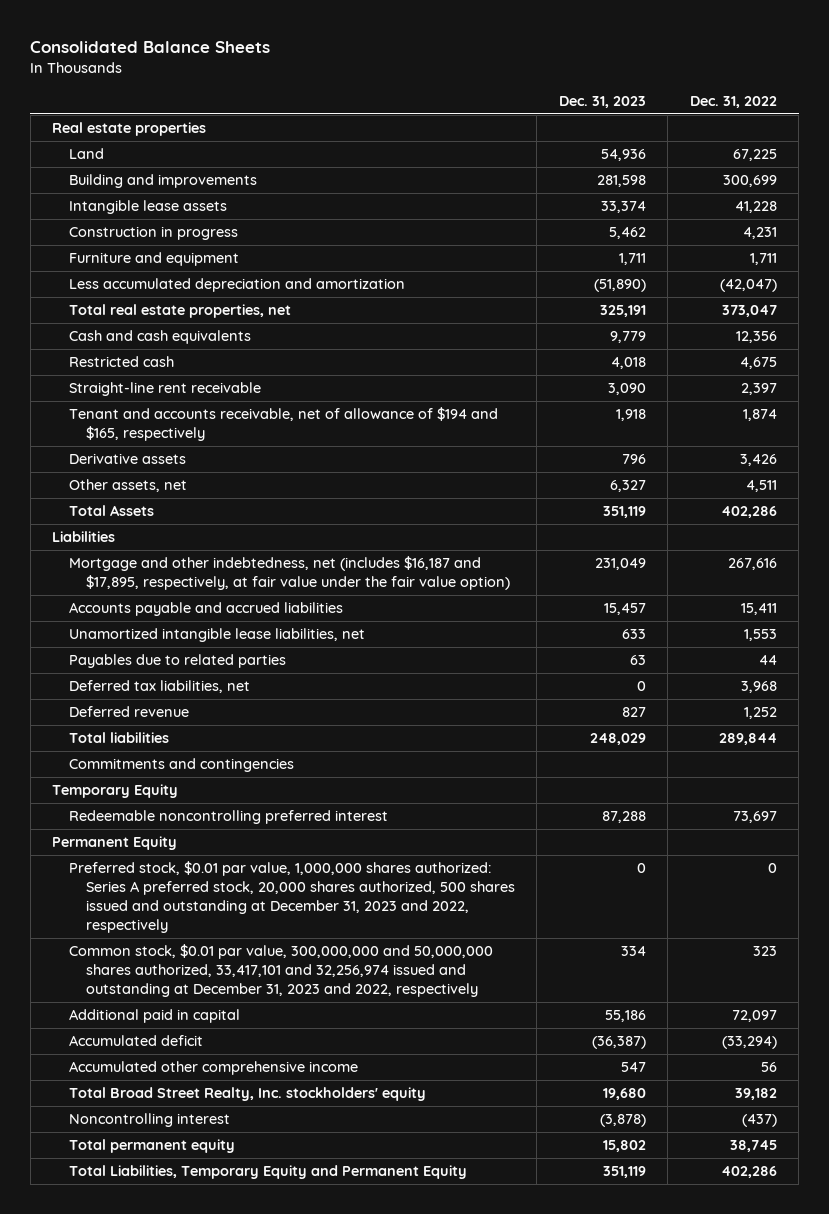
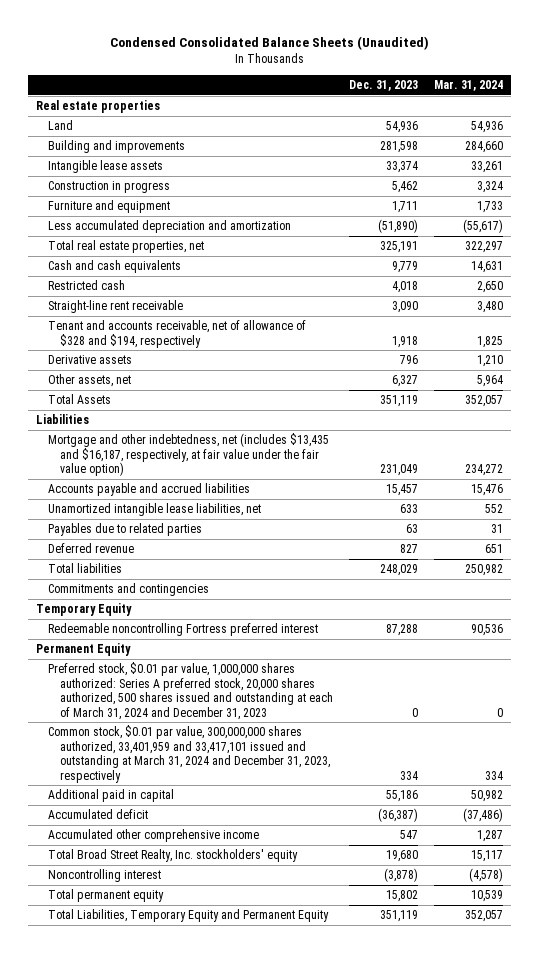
[30,40,271,53] Consolidated Balance Sheets -> [109,35,429,50] Condensed Consolidated Balance Sheets (Unaudited)
[689,95,777,108] Dec. 31, 2022 -> none
none -> [433,80,503,92] Mar. 31, 2024
[69,407,499,442] Tenant and accounts receivable, net of allowance of $194 and $165, respectively -> [48,320,307,348] Tenant and accounts receivable, net of allowance of $328 and $194, respectively
[69,556,510,591] Mortgage and other indebtedness, net (includes $16,187 and $17,895, respectively, at fair value under the fair value option) -> [48,433,330,477] Mortgage and other indebtedness, net (includes $13,435 and $16,187, respectively, at fair value under the fair value option)
[69,680,251,694] Deferred tax liabilities, net -> none
[69,810,389,825] Redeemable noncontrolling preferred interest -> [48,623,319,637] Redeemable noncontrolling Fortress preferred interest
[69,861,515,934] Preferred stock, $0.01 par value, 1,000,000 shares authorized: Series A preferred stock, 20,000 shares authorized, 500 shares issued and outstanding at December 31, 2023 and 2022, respectively -> [48,662,333,720] Preferred stock, $0.01 par value, 1,000,000 shares authorized: Series A preferred stock, 20,000 shares authorized, 500 shares issued and outstanding at each of March 31, 2024 and December 31, 2023
[69,944,494,998] Common stock, $0.01 par value, 300,000,000 and 50,000,000 shares authorized, 33,417,101 and 32,256,974 issued and outstanding at December 31, 2023 and 2022, respectively -> [48,725,330,783] Common stock, $0.01 par value, 300,000,000 shares authorized, 33,401,959 and 33,417,101 issued and outstanding at March 31, 2024 and December 31, 2023, respectively

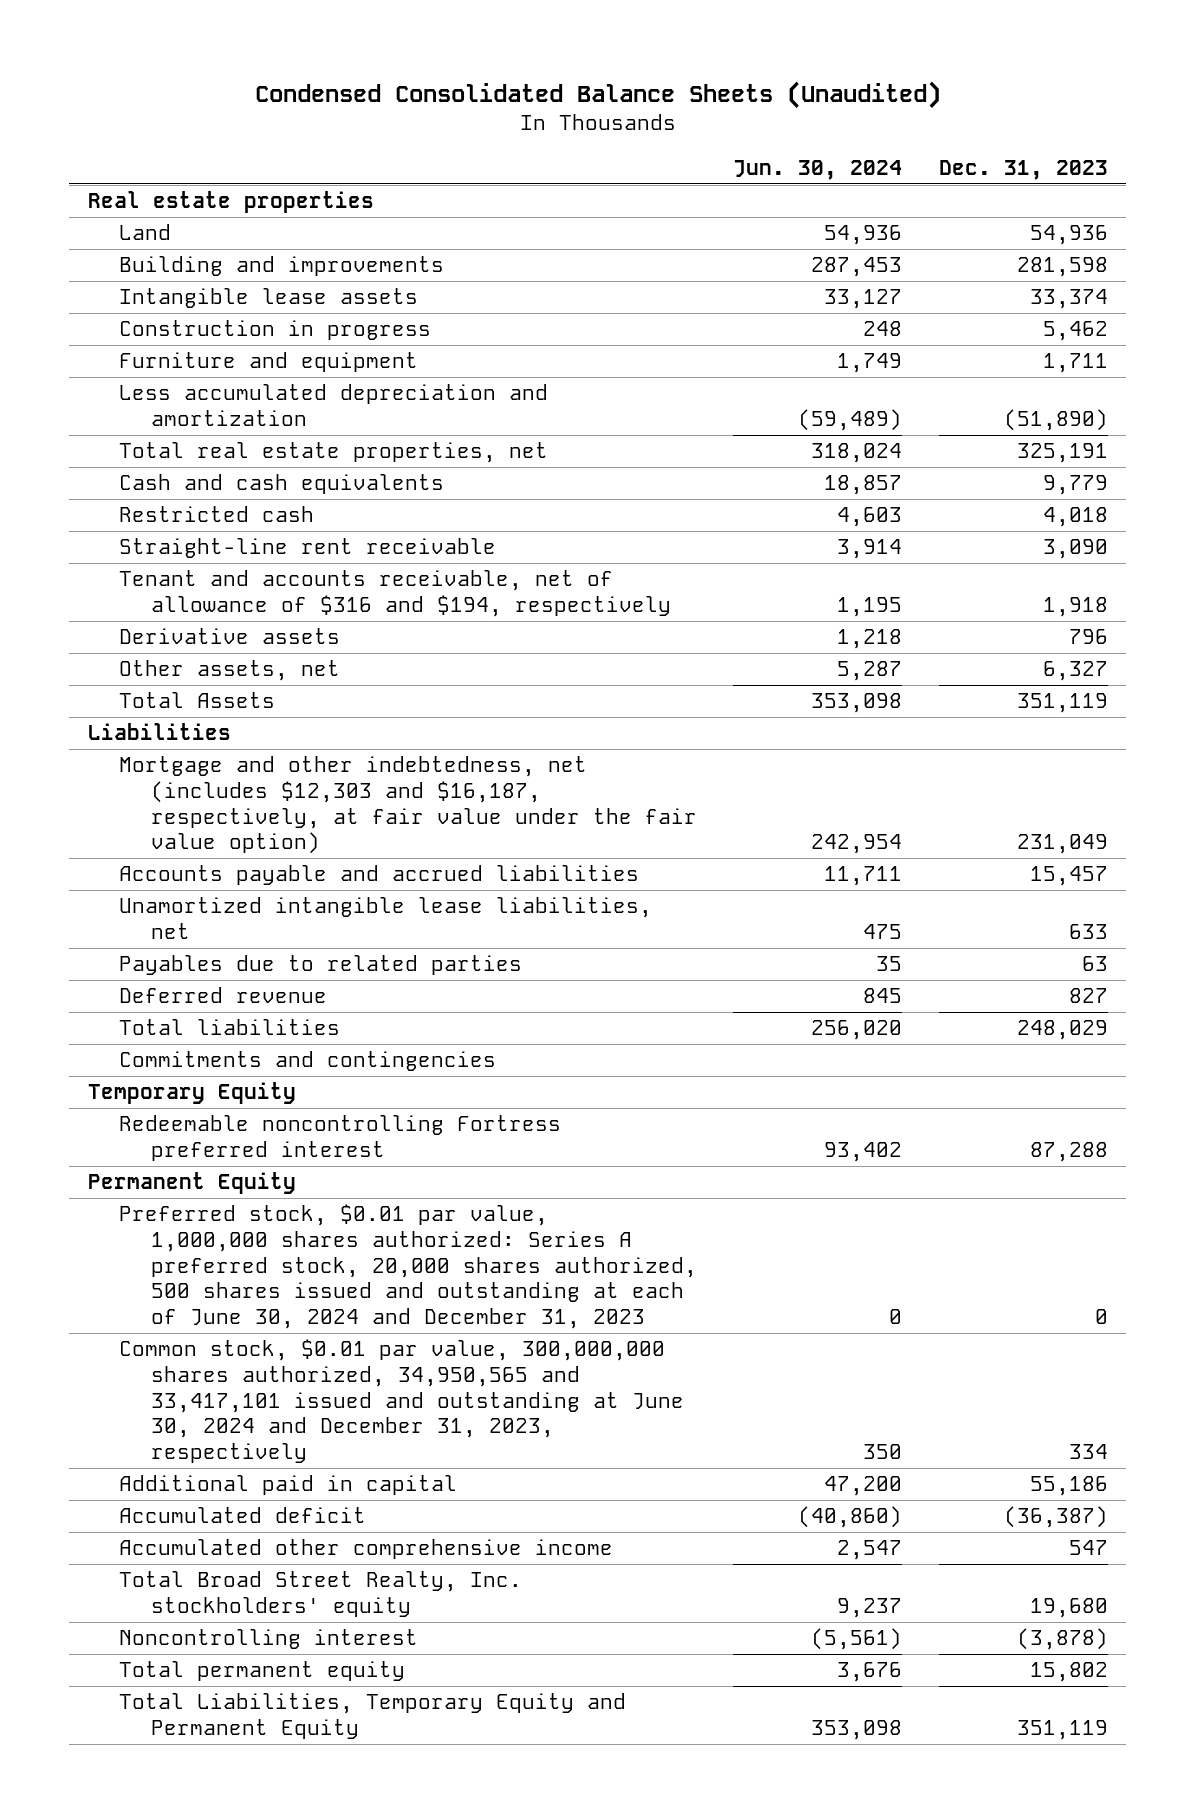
[433,80,503,92] Mar. 31, 2024 -> none
none -> [733,159,903,180] Jun. 30, 2024
[48,320,307,348] Tenant and accounts receivable, net of allowance of $328 and $194, respectively -> [119,570,671,618] Tenant and accounts receivable, net of allowance of $316 and $194, respectively
[48,433,330,477] Mortgage and other indebtedness, net (includes $13,435 and $16,187, respectively, at fair value under the fair value option) -> [119,756,697,855] Mortgage and other indebtedness, net (includes $12,303 and $16,187, respectively, at fair value under the fair value option)
[48,662,333,720] Preferred stock, $0.01 par value, 1,000,000 shares authorized: Series A preferred stock, 20,000 shares authorized, 500 shares issued and outstanding at each of March 31, 2024 and December 31, 2023 -> [119,1204,697,1329] Preferred stock, $0.01 par value, 1,000,000 shares authorized: Series A preferred stock, 20,000 shares authorized, 500 shares issued and outstanding at each of June 30, 2024 and December 31, 2023
[48,725,330,783] Common stock, $0.01 par value, 300,000,000 shares authorized, 33,401,959 and 33,417,101 issued and outstanding at March 31, 2024 and December 31, 2023, respectively -> [119,1339,684,1463] Common stock, $0.01 par value, 300,000,000 shares authorized, 34,950,565 and 33,417,101 issued and outstanding at June 30, 2024 and December 31, 2023, respectively

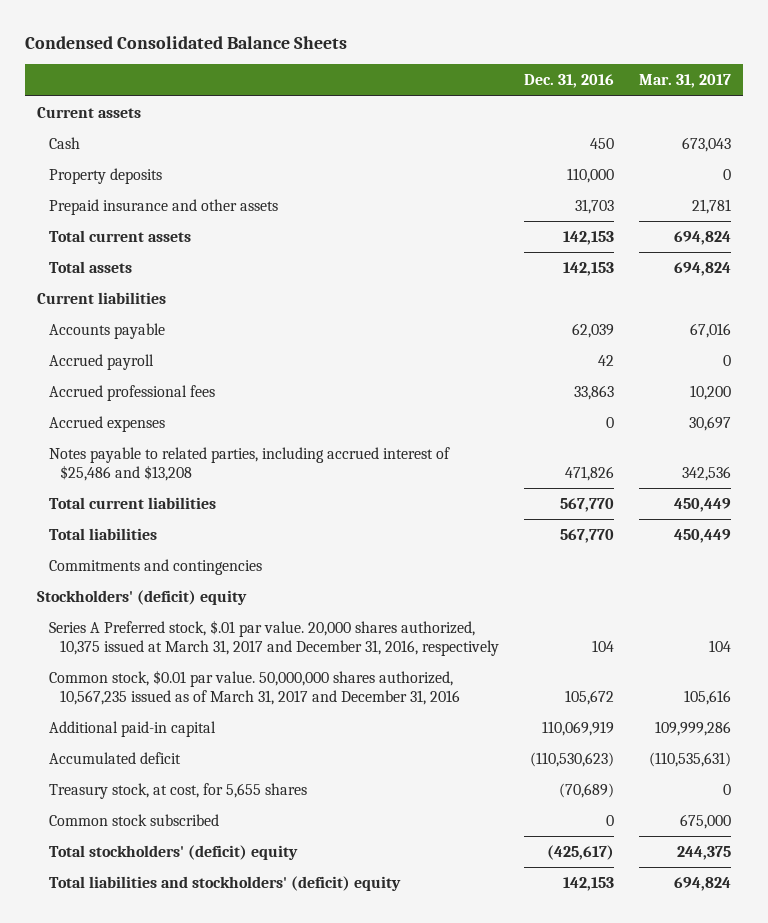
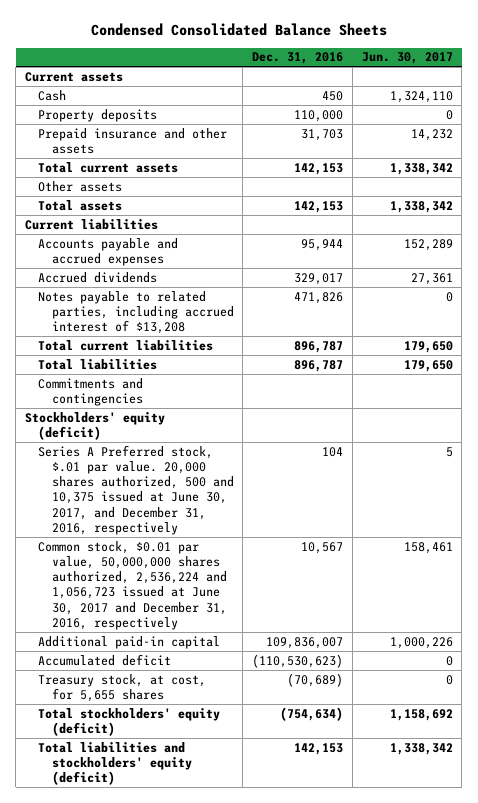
[638,74,731,89] Mar. 31, 2017 -> none
none -> [361,52,453,65] Jun. 30, 2017
none -> [38,180,123,192] Other assets
[48,322,165,339] Accounts payable -> none
[48,353,154,370] Accrued payroll -> none
[48,384,215,401] Accrued professional fees -> none
[48,415,165,432] Accrued expenses -> none
none -> [38,237,179,266] Accounts payable and accrued expenses
none -> [38,271,158,283] Accrued dividends
[48,446,450,481] Notes payable to related parties, including accrued interest of $25,486 and $13,208 -> [38,290,234,335] Notes payable to related parties, including accrued interest of $13,208
[559,497,614,512] 567,770 -> [294,340,344,353] 896,787
[559,528,614,543] 567,770 -> [294,359,344,372] 896,787
[37,589,248,605] Stockholders' (deficit) equity -> [24,411,165,440] Stockholders' equity (deficit)
[48,619,500,656] Series A Preferred stock, $.01 par value. 20,000 shares authorized, 10,375 issued at March 31, 2017 and December 31, 2016, respectively -> [38,444,234,535] Series A Preferred stock, $.01 par value. 20,000 shares authorized, 500 and 10,375 issued at June 30, 2017, and December 31, 2016, respectively
[48,669,461,705] Common stock, $0.01 par value. 50,000,000 shares authorized, 10,567,235 issued as of March 31, 2017 and December 31, 2016 -> [38,540,227,630] Common stock, $0.01 par value, 50,000,000 shares authorized, 2,536,224 and 1,056,723 issued at June 30, 2017 and December 31, 2016, respectively
[564,689,614,705] 105,672 -> [301,541,344,554] 10,567
[541,720,614,736] 110,069,919 -> [266,636,344,649] 109,836,007
[48,813,219,826] Common stock subscribed -> none
[48,844,298,860] Total stockholders' (deficit) equity -> [38,707,221,736] Total stockholders' equity (deficit)
[546,844,614,860] (425,617) -> [280,706,344,721] (754,634)
[48,875,401,891] Total liabilities and stockholders' (deficit) equity -> [38,741,192,786] Total liabilities and stockholders' equity (deficit)

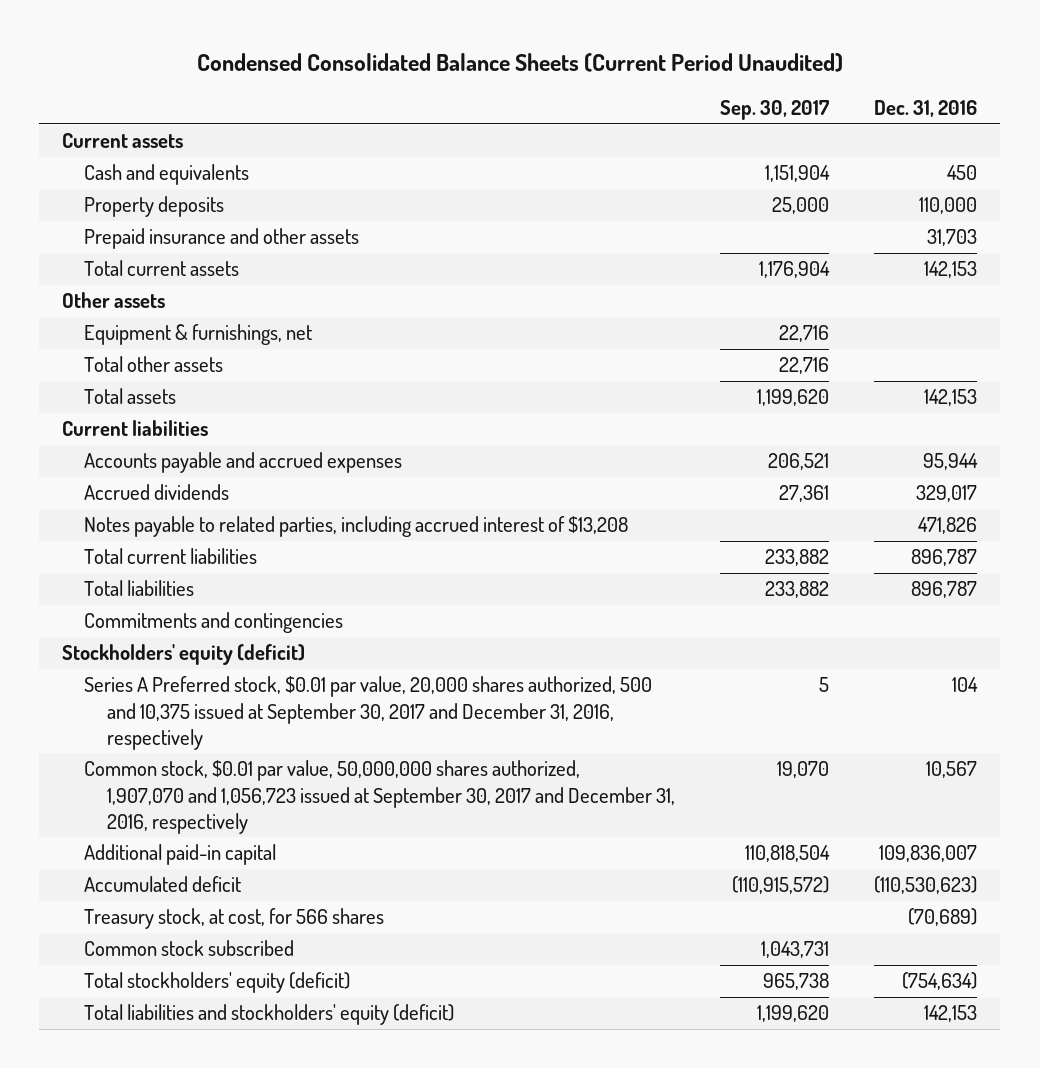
[90,23,387,37] Condensed Consolidated Balance Sheets -> [196,53,843,73] Condensed Consolidated Balance Sheets (Current Period Unaudited)
[361,52,453,65] Jun. 30, 2017 -> none
none -> [719,100,829,121] Sep. 30, 2017
[38,89,67,101] Cash -> [84,164,250,186] Cash and equivalents
none -> [84,324,313,346] Equipment & furnishings, net
none -> [84,356,224,373] Total other assets
[38,444,234,535] Series A Preferred stock, $.01 par value. 20,000 shares authorized, 500 and 10,375 issued at June 30, 2017, and December 31, 2016, respectively -> [84,676,653,750] Series A Preferred stock, $0.01 par value, 20,000 shares authorized, 500 and 10,375 issued at September 30, 2017 and December 31, 2016, respectively
[38,540,227,630] Common stock, $0.01 par value, 50,000,000 shares authorized, 2,536,224 and 1,056,723 issued at June 30, 2017 and December 31, 2016, respectively -> [84,760,675,834] Common stock, $0.01 par value, 50,000,000 shares authorized, 1,907,070 and 1,056,723 issued at September 30, 2017 and December 31, 2016, respectively
[38,673,207,702] Treasury stock, at cost, for 5,655 shares -> [84,908,385,930] Treasury stock, at cost, for 566 shares
none -> [84,940,295,957] Common stock subscribed

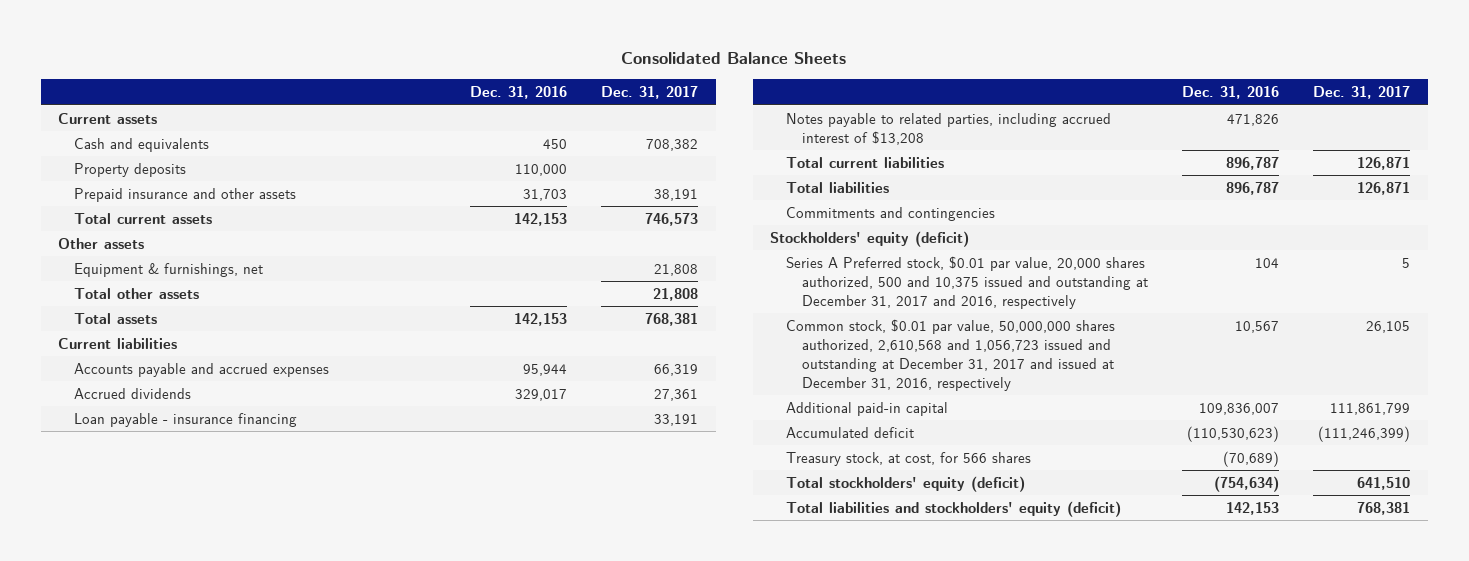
[196,53,843,73] Condensed Consolidated Balance Sheets (Current Period Unaudited) -> [621,52,847,65] Consolidated Balance Sheets
[719,100,829,121] Sep. 30, 2017 -> none
none -> [601,86,699,100] Dec. 31, 2017
none -> [74,412,298,427] Loan payable - insurance financing
[84,676,653,750] Series A Preferred stock, $0.01 par value, 20,000 shares authorized, 500 and 10,375 issued at September 30, 2017 and December 31, 2016, respectively -> [785,255,1148,309] Series A Preferred stock, $0.01 par value, 20,000 shares authorized, 500 and 10,375 issued and outstanding at December 31, 2017 and 2016, respectively
[84,760,675,834] Common stock, $0.01 par value, 50,000,000 shares authorized, 1,907,070 and 1,056,723 issued at September 30, 2017 and December 31, 2016, respectively -> [785,318,1115,391] Common stock, $0.01 par value, 50,000,000 shares authorized, 2,610,568 and 1,056,723 issued and outstanding at December 31, 2017 and issued at December 31, 2016, respectively
[84,940,295,957] Common stock subscribed -> none

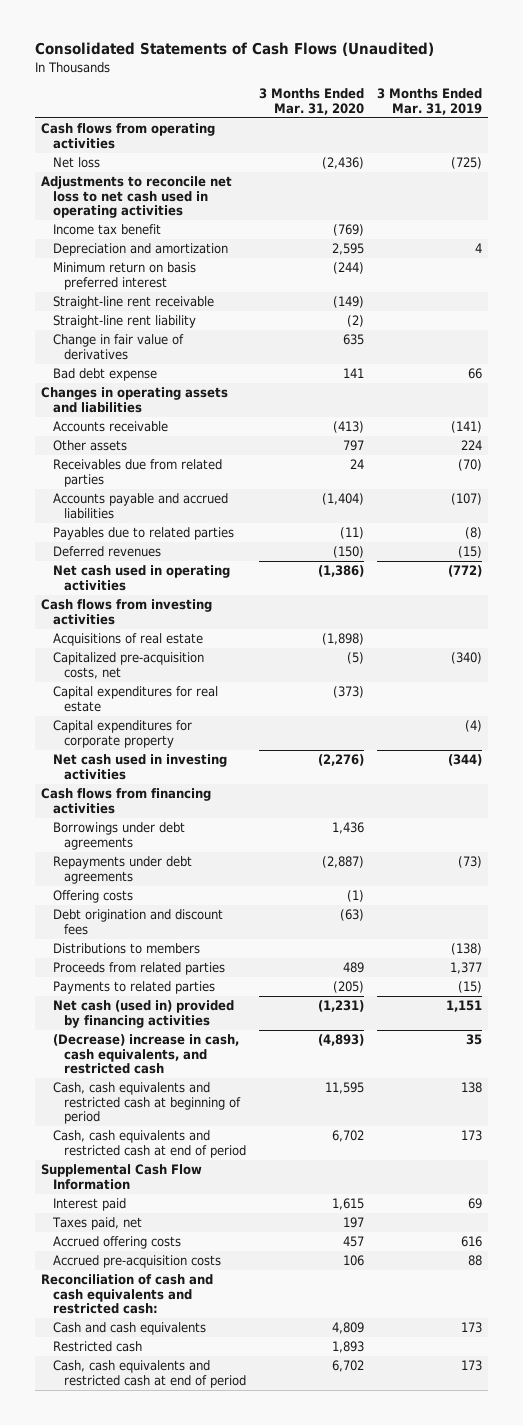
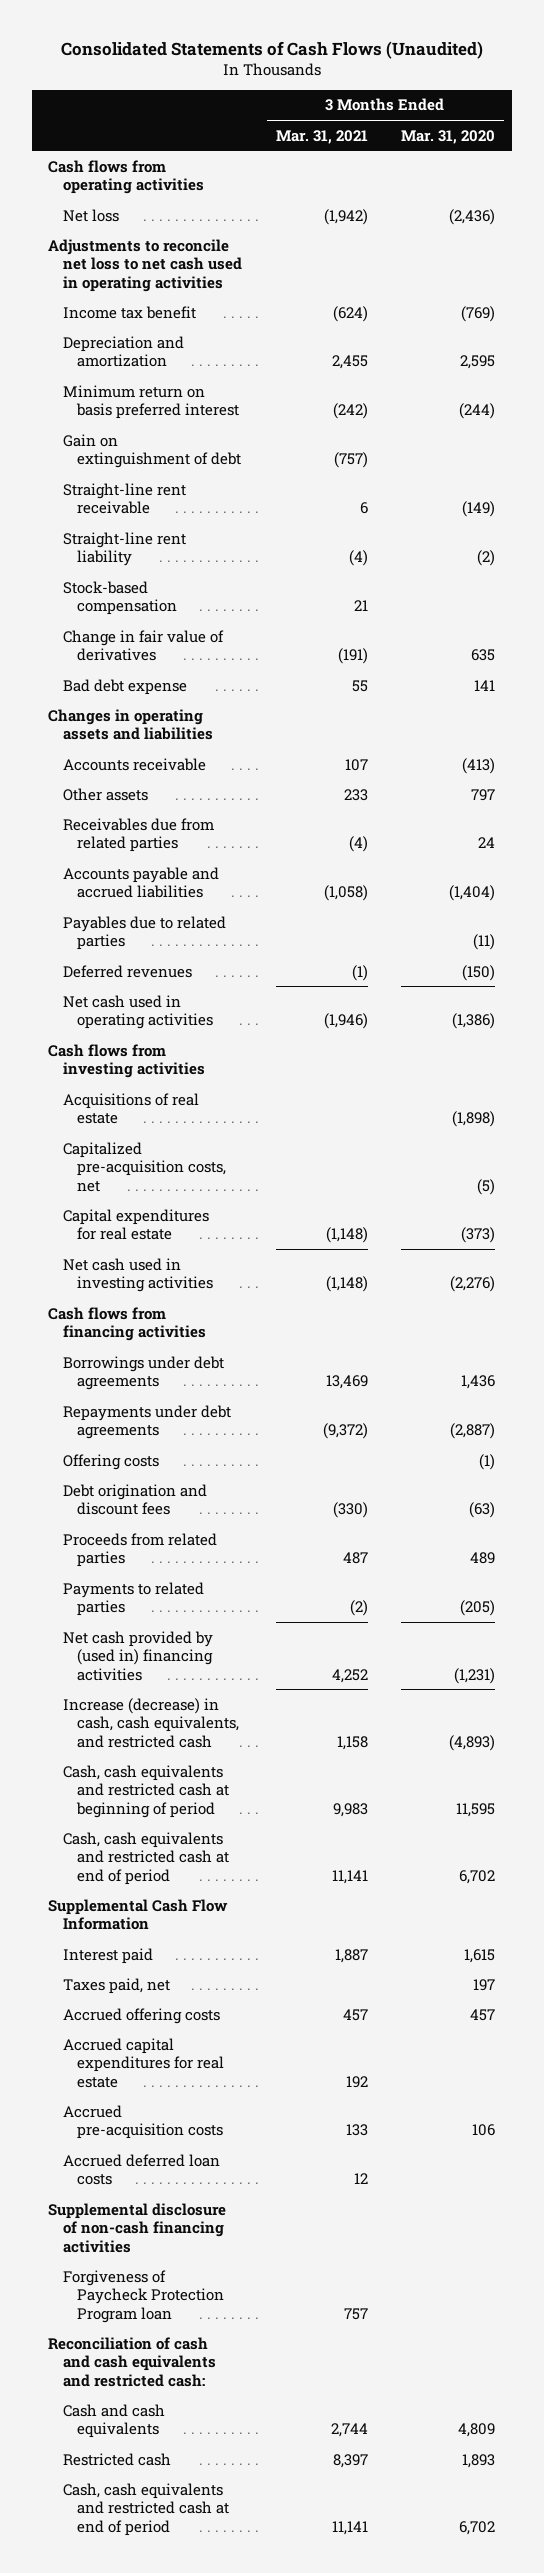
[376,88,482,116] 3 Months Ended Mar. 31, 2019 -> none
none -> [275,129,368,144] Mar. 31, 2021
none -> [62,433,242,469] Gain on extinguishment of debt
none -> [62,580,178,616] Stock-based compensation
[52,720,192,748] Capital expenditures for corporate property -> none
[52,943,200,955] Distributions to members -> none
[52,1000,234,1028] Net cash (used in) provided by financing activities -> [62,1630,214,1681] Net cash provided by (used in) financing activities
[52,1034,239,1075] (Decrease) increase in cash, cash equivalents, and restricted cash -> [62,1697,240,1748] Increase (decrease) in cash, cash equivalents, and restricted cash
none -> [62,2037,225,2088] Accrued capital expenditures for real estate
none -> [62,2153,220,2186] Accrued deferred loan costs
none -> [48,2202,227,2253] Supplemental disclosure of non-cash financing activities
none -> [62,2269,225,2323] Forgiveness of Paycheck Protection Program loan

